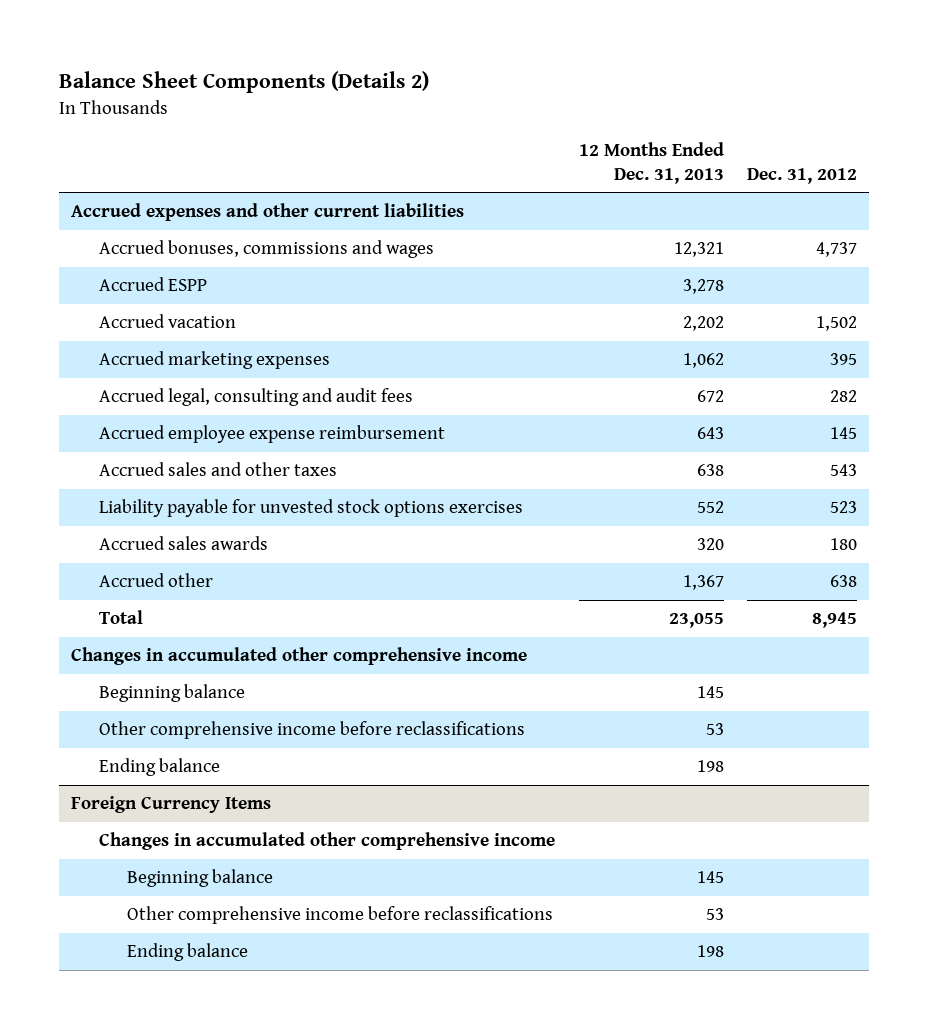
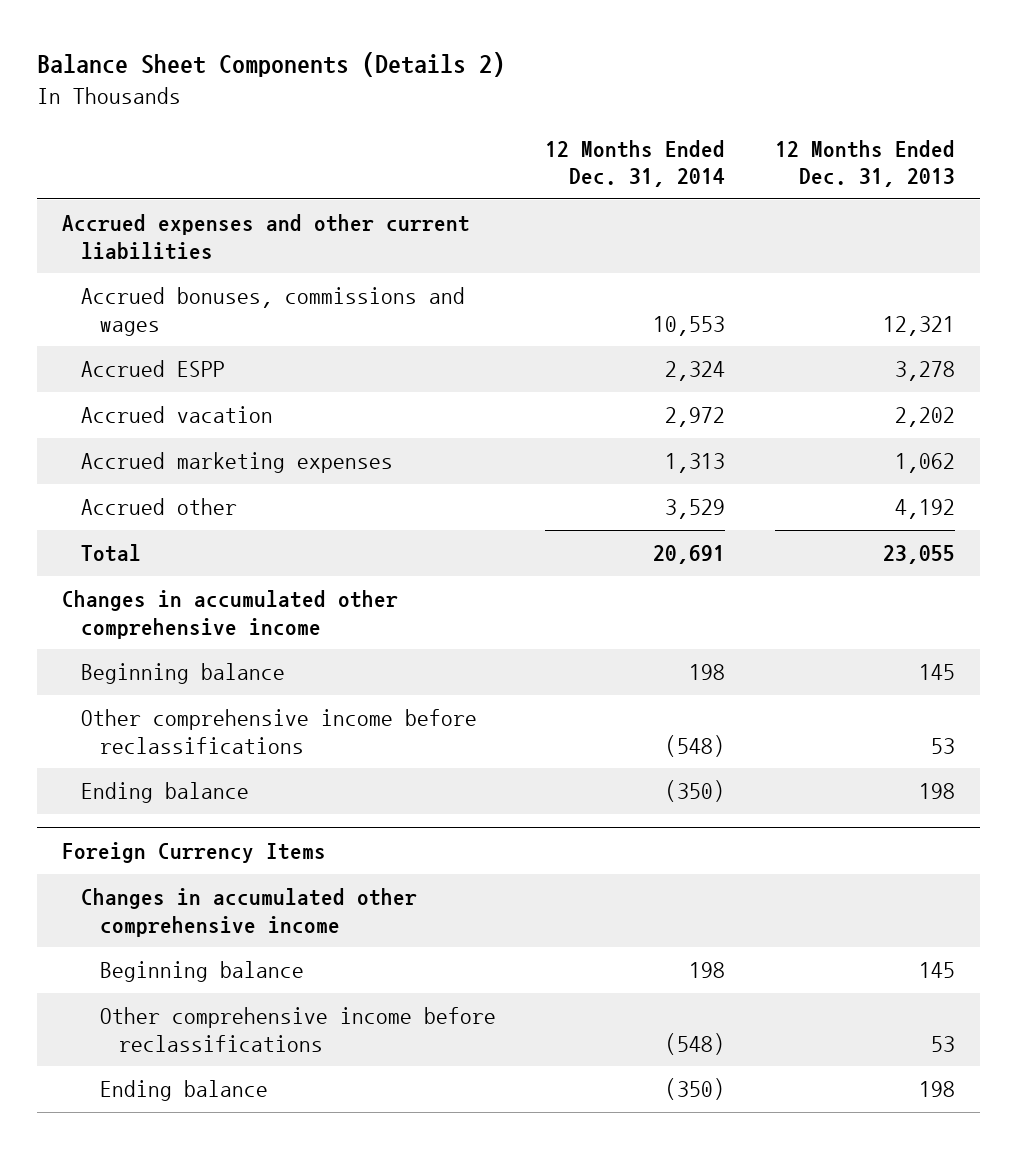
[747,167,858,184] Dec. 31, 2012 -> none
none -> [545,139,726,188] 12 Months Ended Dec. 31, 2014
[99,388,414,407] Accrued legal, consulting and audit fees -> none
[99,425,446,444] Accrued employee expense reimbursement -> none
[99,462,338,477] Accrued sales and other taxes -> none
[99,499,524,518] Liability payable for unvested stock options exercises -> none
[99,536,269,551] Accrued sales awards -> none
[682,575,724,591] 1,367 -> [894,499,955,520] 4,192

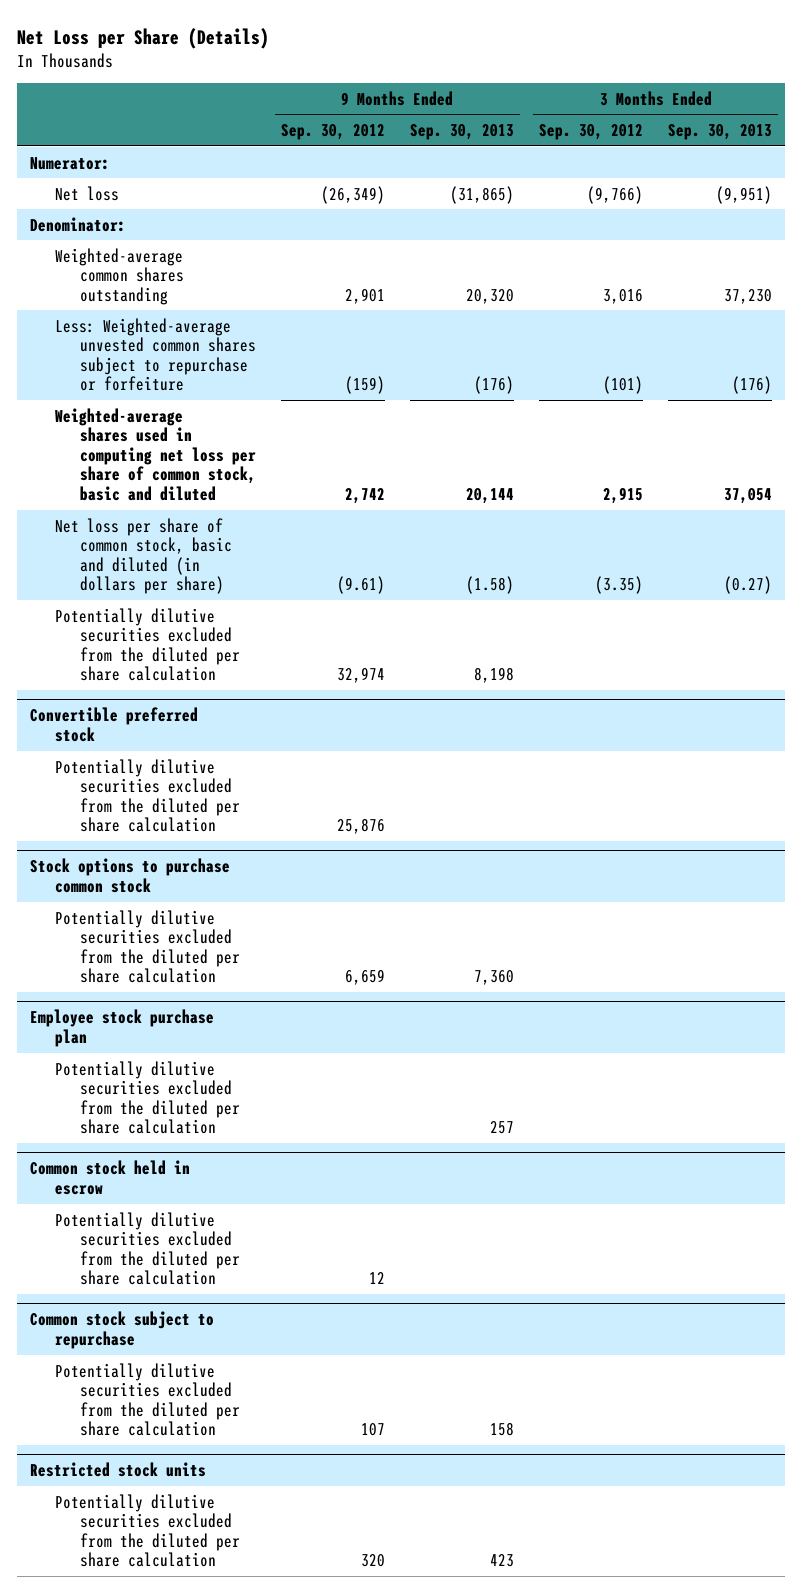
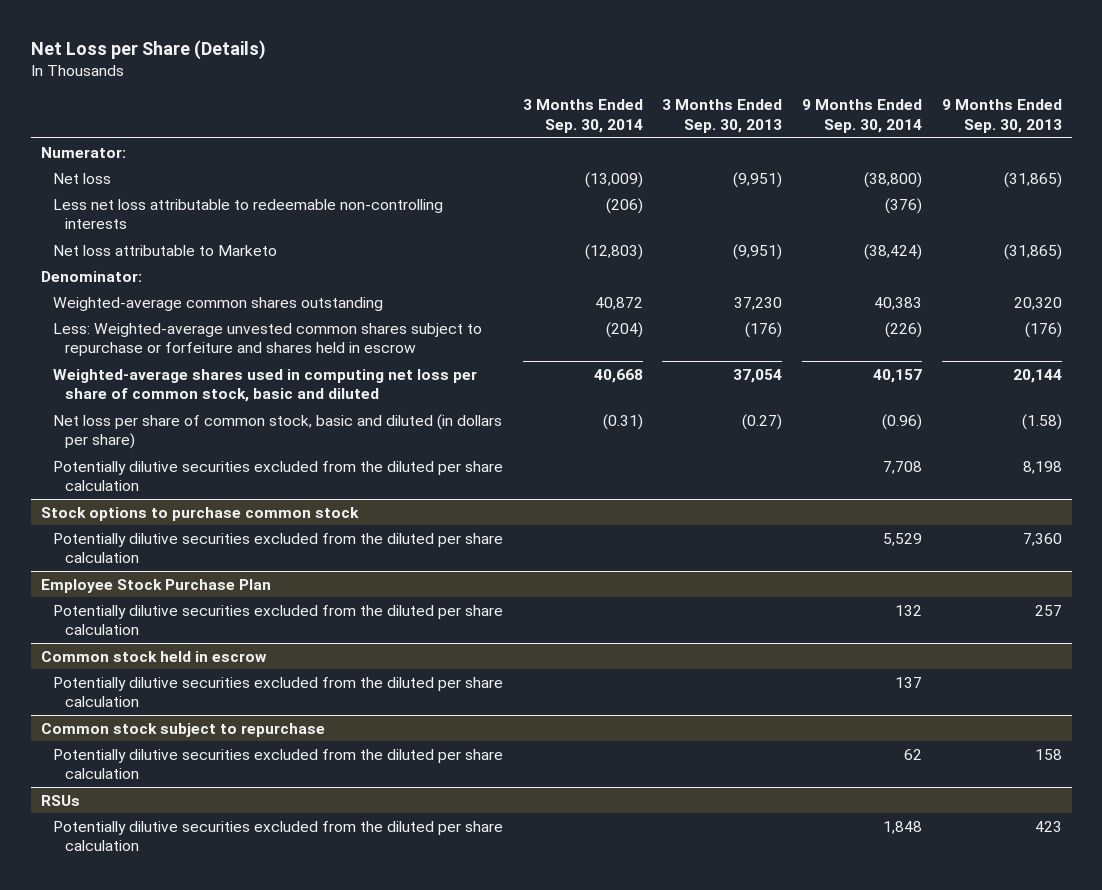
[280,124,385,141] Sep. 30, 2012 -> none
[539,124,644,141] Sep. 30, 2012 -> none
none -> [522,99,643,134] 3 Months Ended Sep. 30, 2014
none -> [801,99,922,134] 9 Months Ended Sep. 30, 2014
none -> [52,198,443,230] Less net loss attributable to redeemable non-controlling interests
none -> [52,244,277,256] Net loss attributable to Marketo
[54,317,256,392] Less: Weighted-average unvested common shares subject to repurchase or forfeiture -> [52,322,482,357] Less: Weighted-average unvested common shares subject to repurchase or forfeiture and shares held in escrow
[30,707,199,742] Convertible preferred stock -> none
[54,758,240,833] Potentially dilutive securities excluded from the diluted per share calculation -> none
[30,1009,215,1047] Employee stock purchase plan -> [40,578,271,593] Employee Stock Purchase Plan
[30,1462,207,1478] Restricted stock units -> none
none -> [40,794,80,806] RSUs

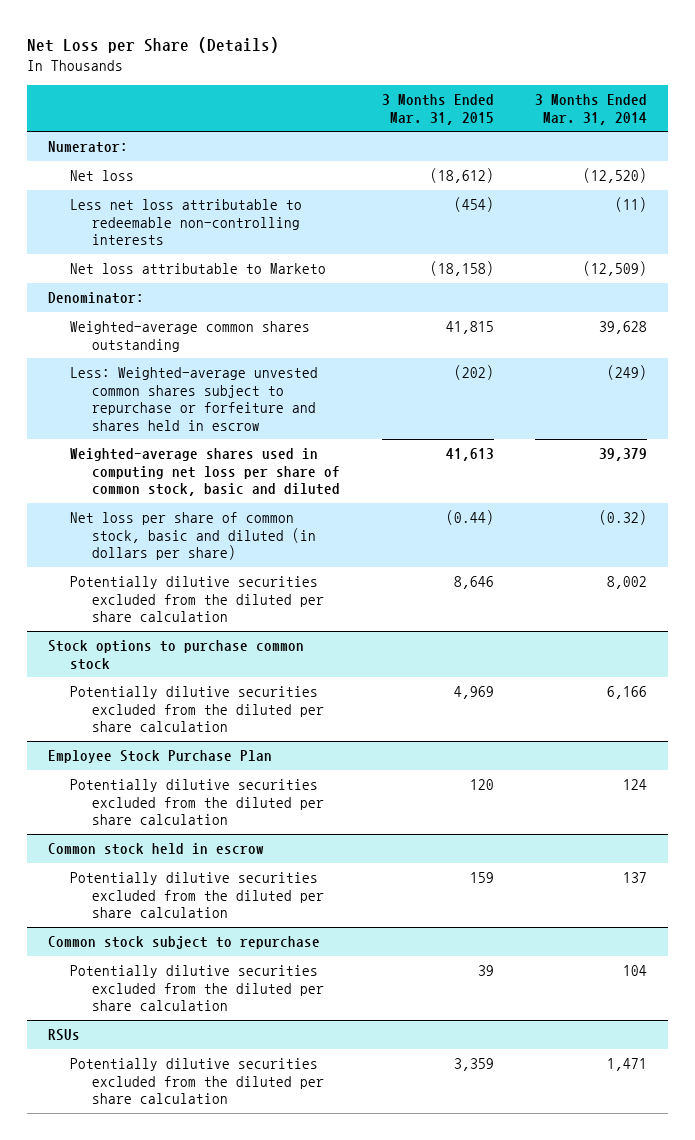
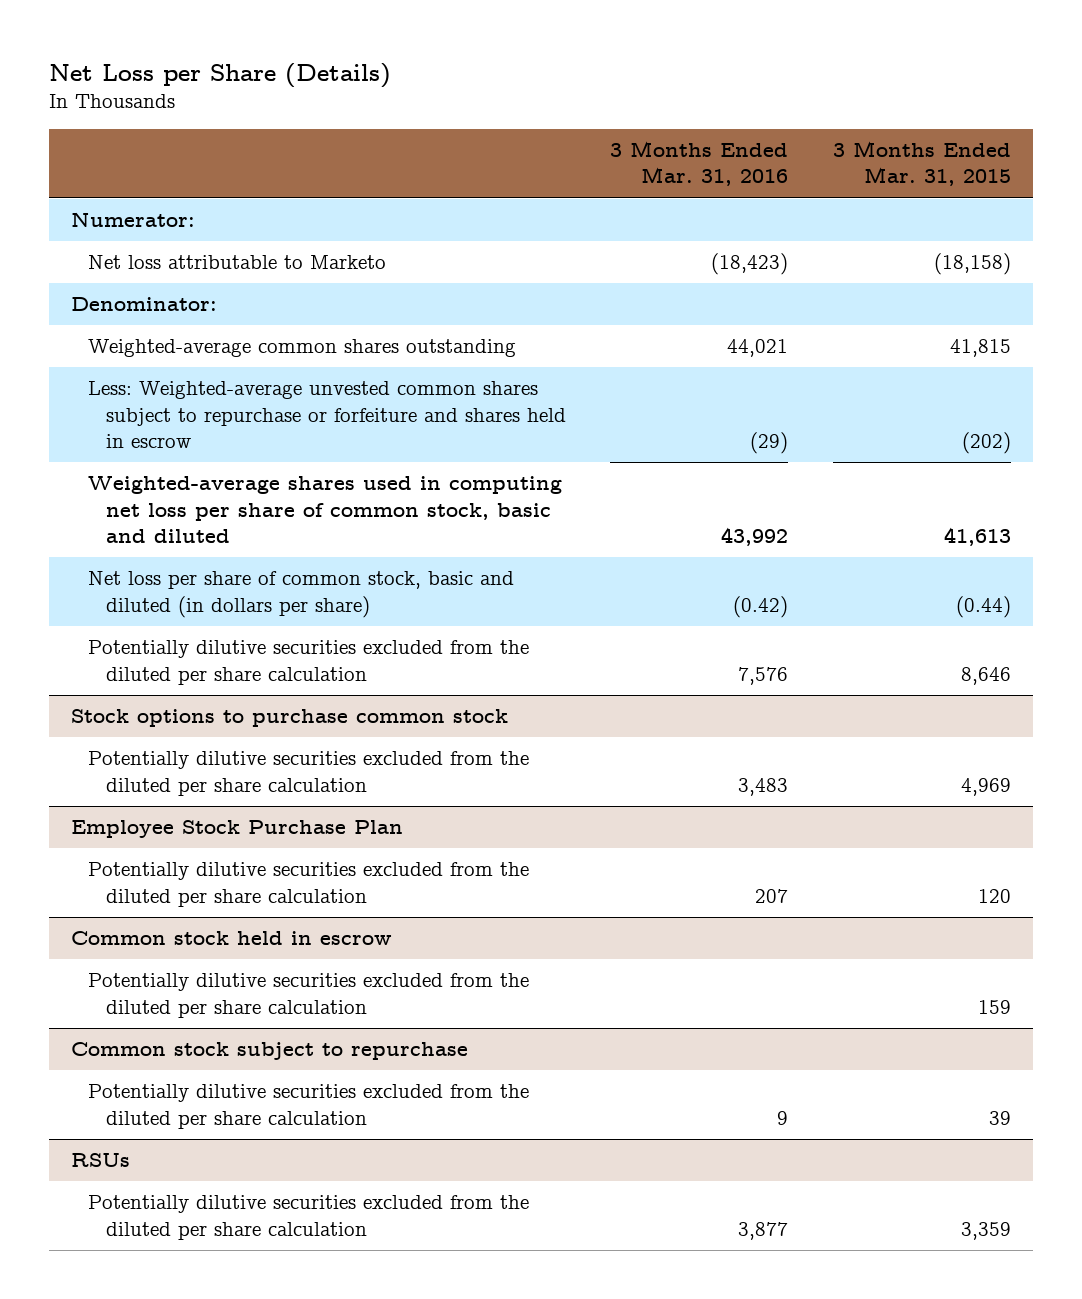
[535,94,648,125] 3 Months Ended Mar. 31, 2014 -> none
none -> [610,140,789,187] 3 Months Ended Mar. 31, 2016
[70,170,135,182] Net loss -> none
[70,199,303,246] Less net loss attributable to redeemable non-controlling interests -> none

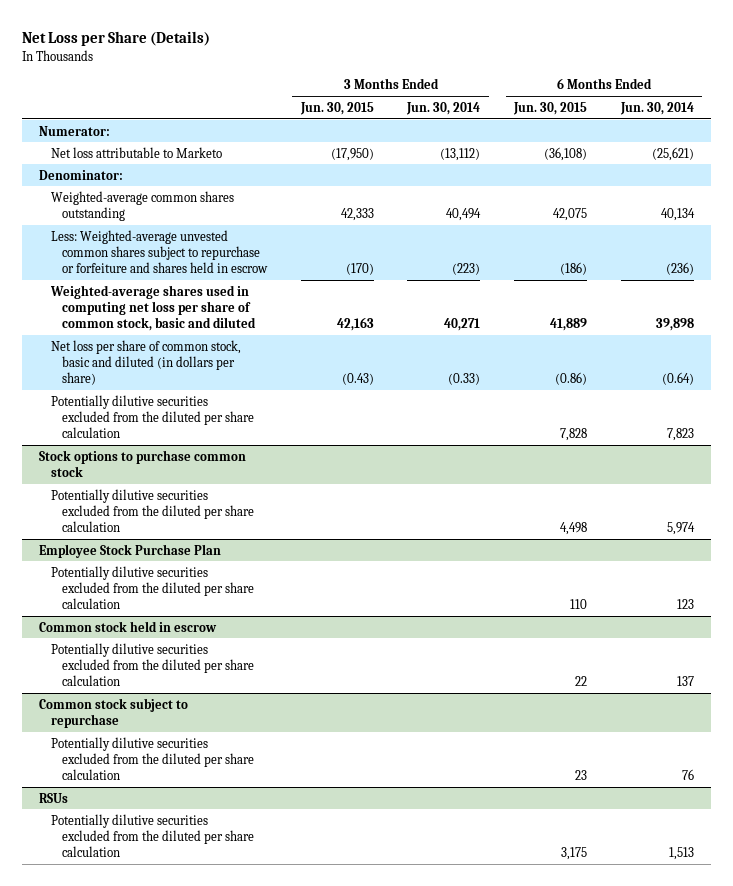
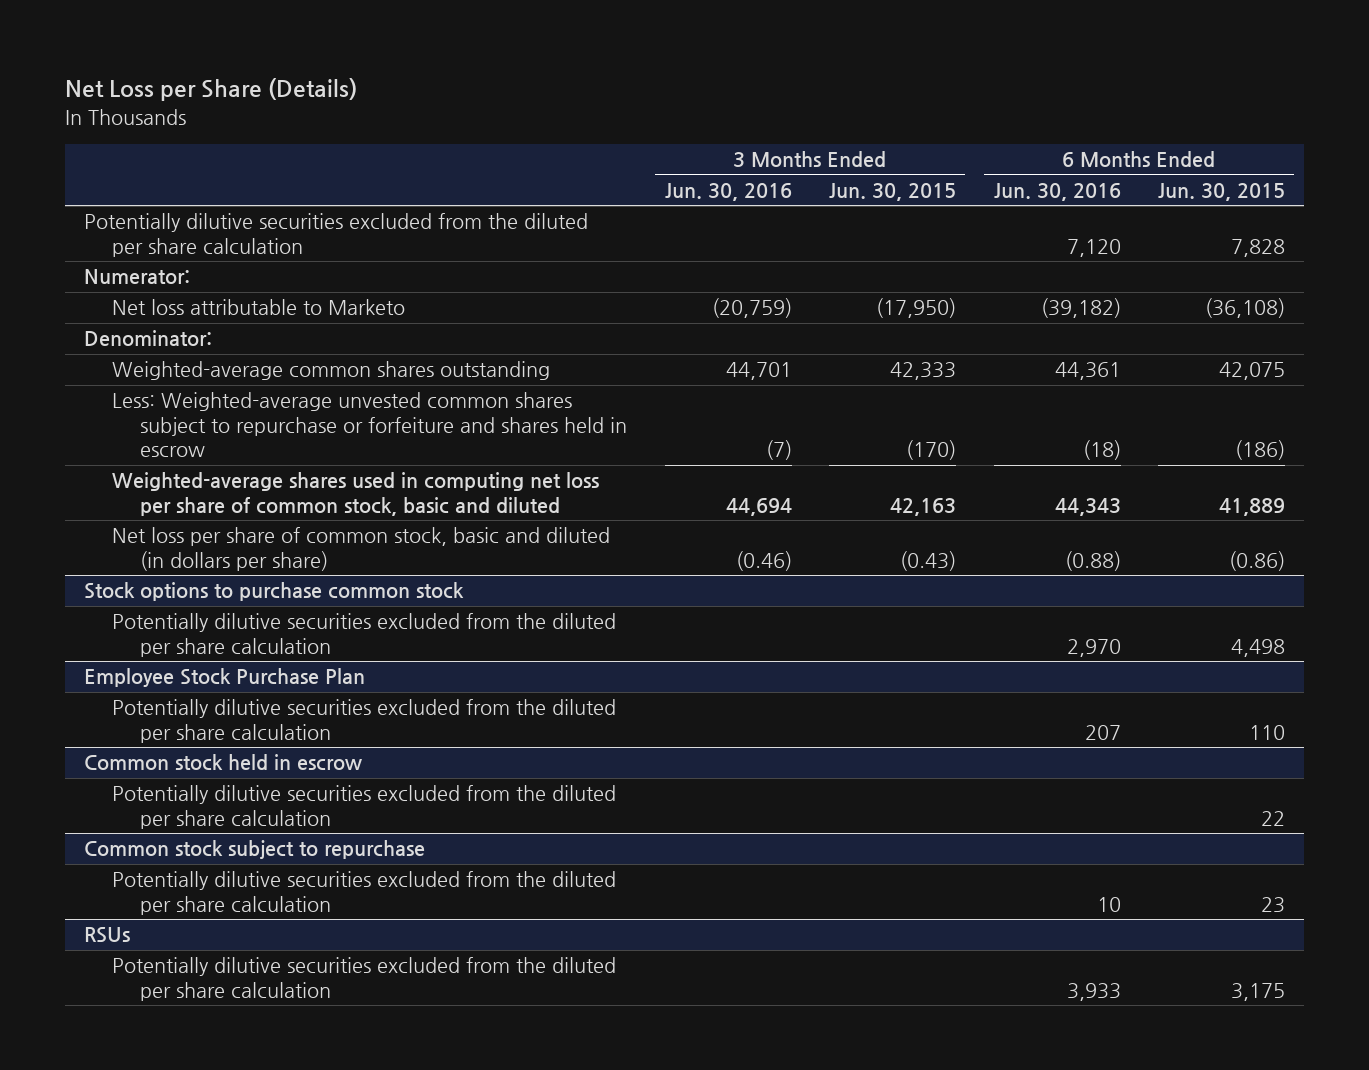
[406,101,481,115] Jun. 30, 2014 -> none
[619,101,694,115] Jun. 30, 2014 -> none
none -> [664,182,792,201] Jun. 30, 2016
none -> [993,182,1121,201] Jun. 30, 2016
[50,394,255,438] Potentially dilutive securities excluded from the diluted per share calculation -> [84,213,589,257] Potentially dilutive securities excluded from the diluted per share calculation

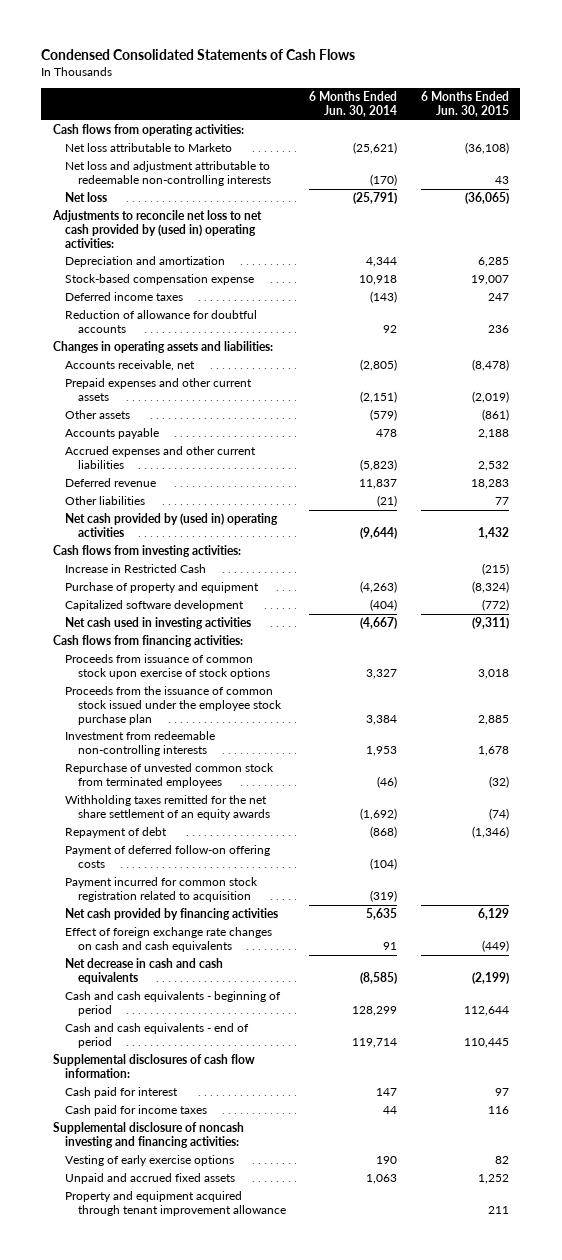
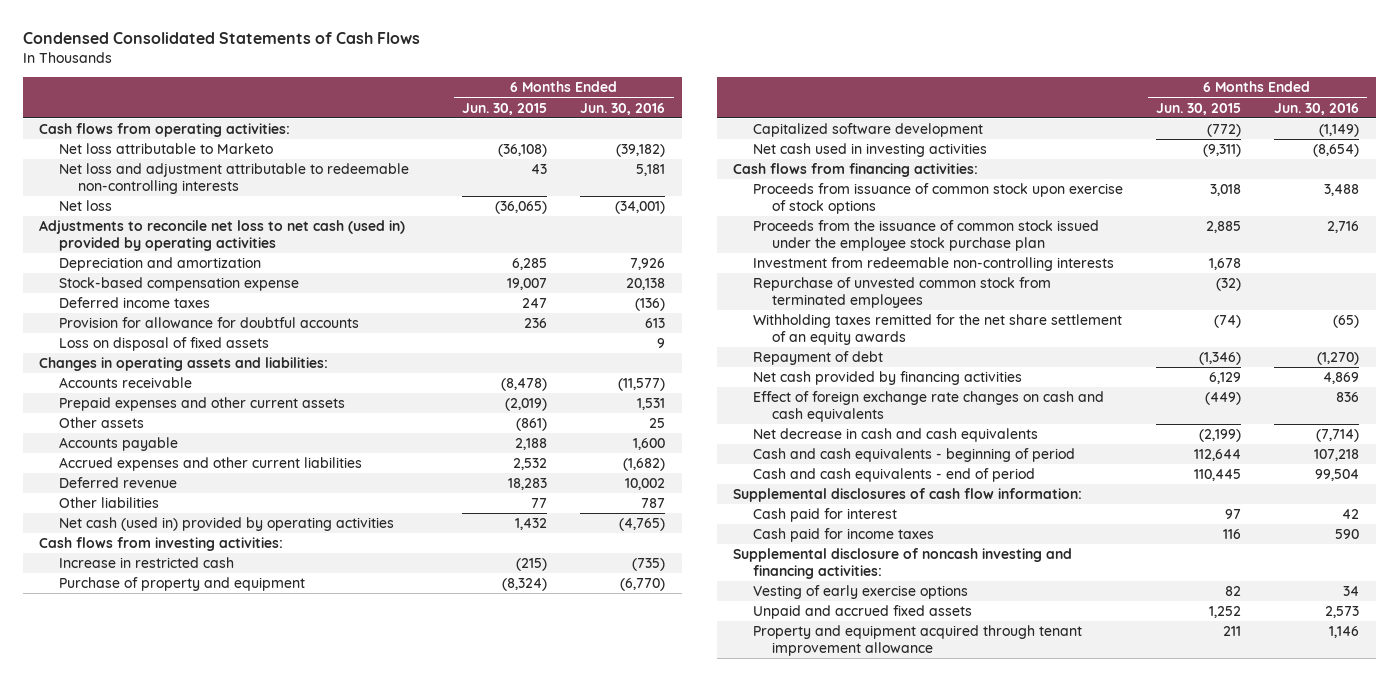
[309,91,398,118] 6 Months Ended Jun. 30, 2014 -> none
none -> [580,102,666,115] Jun. 30, 2016
[52,210,263,248] Adjustments to reconcile net loss to net cash provided by (used in) operating activities: -> [39,220,406,251] Adjustments to reconcile net loss to net cash (used in) provided by operating activities
[65,310,258,334] Reduction of allowance for doubtful accounts -> [58,317,359,329] Provision for allowance for doubtful accounts
none -> [58,337,269,352] Loss on disposal of fixed assets
[65,360,196,372] Accounts receivable, net -> [58,377,192,389] Accounts receivable
[65,513,279,538] Net cash provided by (used in) operating activities -> [58,517,394,532] Net cash (used in) provided by operating activities
[65,564,207,574] Increase in Restricted Cash -> [58,557,234,569] Increase in restricted cash
[65,845,271,869] Payment of deferred follow-on offering costs -> none
[65,877,259,903] Payment incurred for common stock registration related to acquisition -> none

